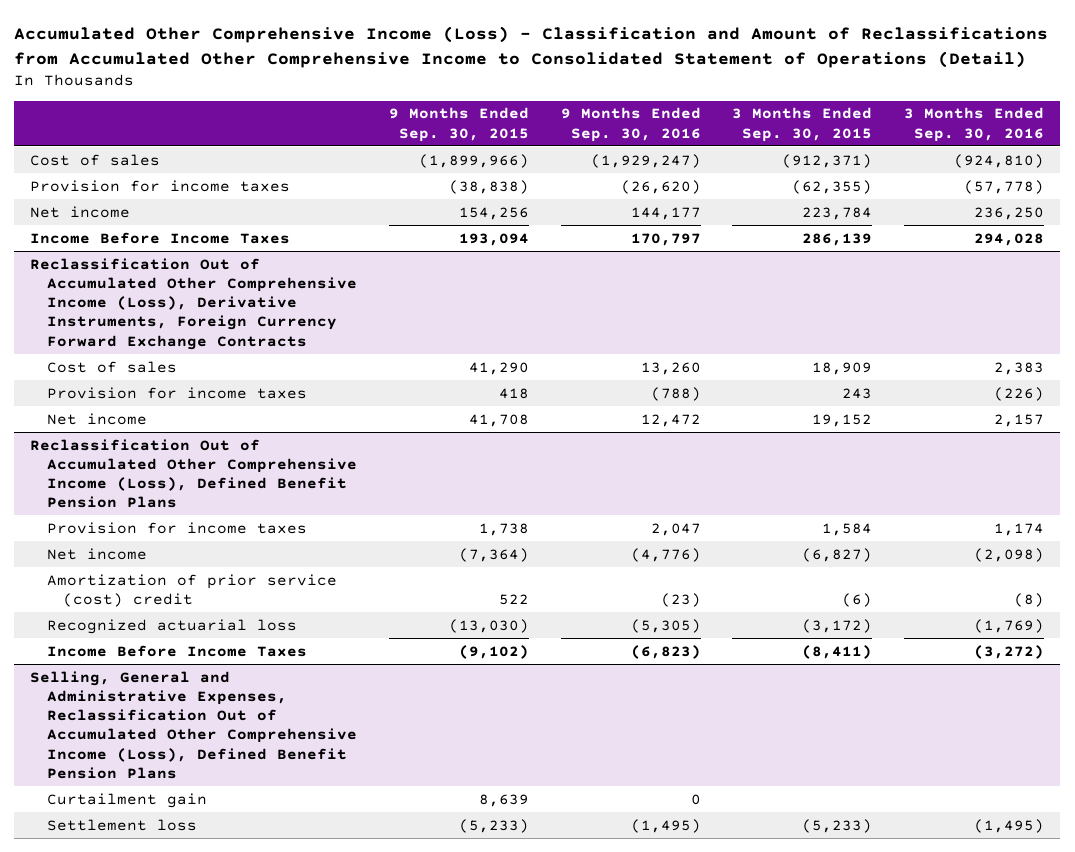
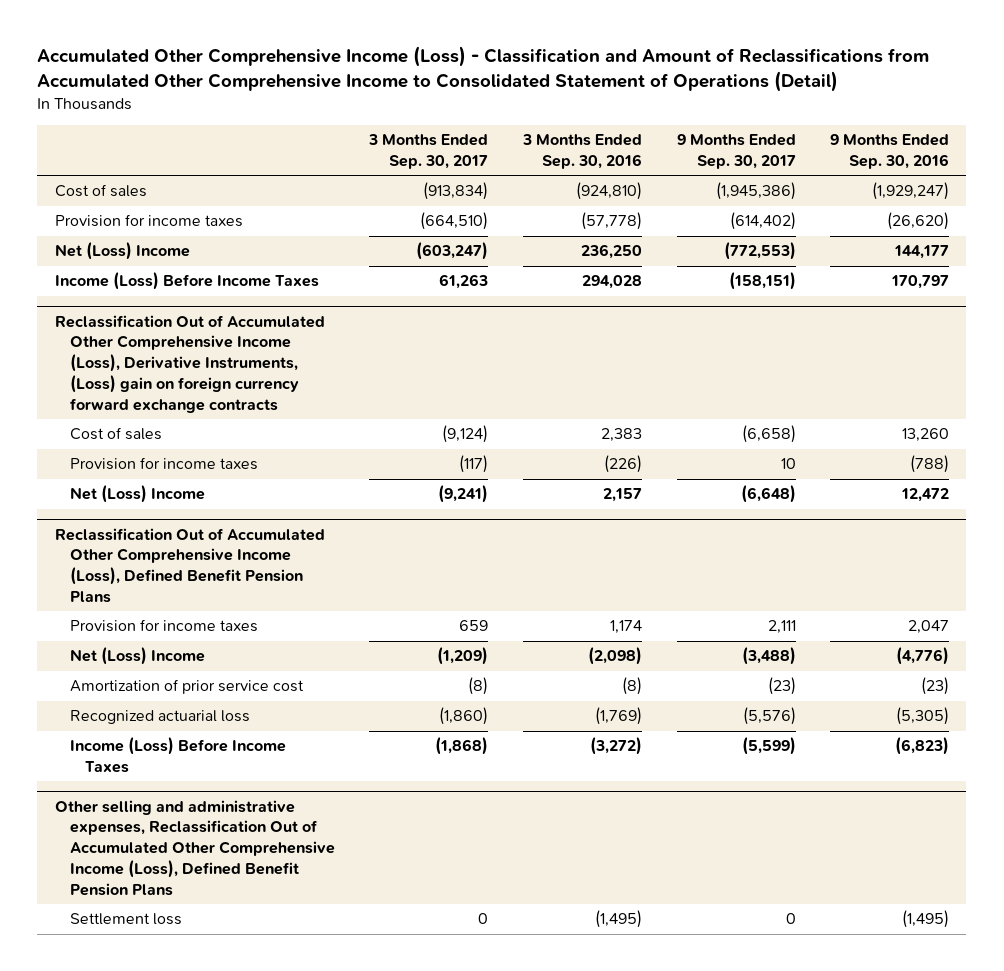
[388,107,529,142] 9 Months Ended Sep. 30, 2015 -> none
[732,107,873,142] 3 Months Ended Sep. 30, 2015 -> none
none -> [368,134,489,169] 3 Months Ended Sep. 30, 2017
none -> [676,134,796,169] 9 Months Ended Sep. 30, 2017
[30,205,131,218] Net income -> [54,242,190,261] Net (Loss) Income
[30,231,291,244] Income Before Income Taxes -> [54,272,319,291] Income (Loss) Before Income Taxes
[30,257,357,350] Reclassification Out of Accumulated Other Comprehensive Income (Loss), Derivative Instruments, Foreign Currency Forward Exchange Contracts -> [54,314,325,413] Reclassification Out of Accumulated Other Comprehensive Income (Loss), Derivative Instruments, (Loss) gain on foreign currency forward exchange contracts
[46,412,147,425] Net income -> [69,485,205,504] Net (Loss) Income
[46,547,147,560] Net income -> [69,647,205,666] Net (Loss) Income
[46,573,337,607] Amortization of prior service (cost) credit -> [69,679,304,695] Amortization of prior service cost
[46,792,207,808] Curtailment gain -> none
[46,644,307,657] Income Before Income Taxes -> [69,737,286,774] Income (Loss) Before Income Taxes
[30,670,357,779] Selling, General and Administrative Expenses, Reclassification Out of Accumulated Other Comprehensive Income (Loss), Defined Benefit Pension Plans -> [54,799,335,896] Other selling and administrative expenses, Reclassification Out of Accumulated Other Comprehensive Income (Loss), Defined Benefit Pension Plans

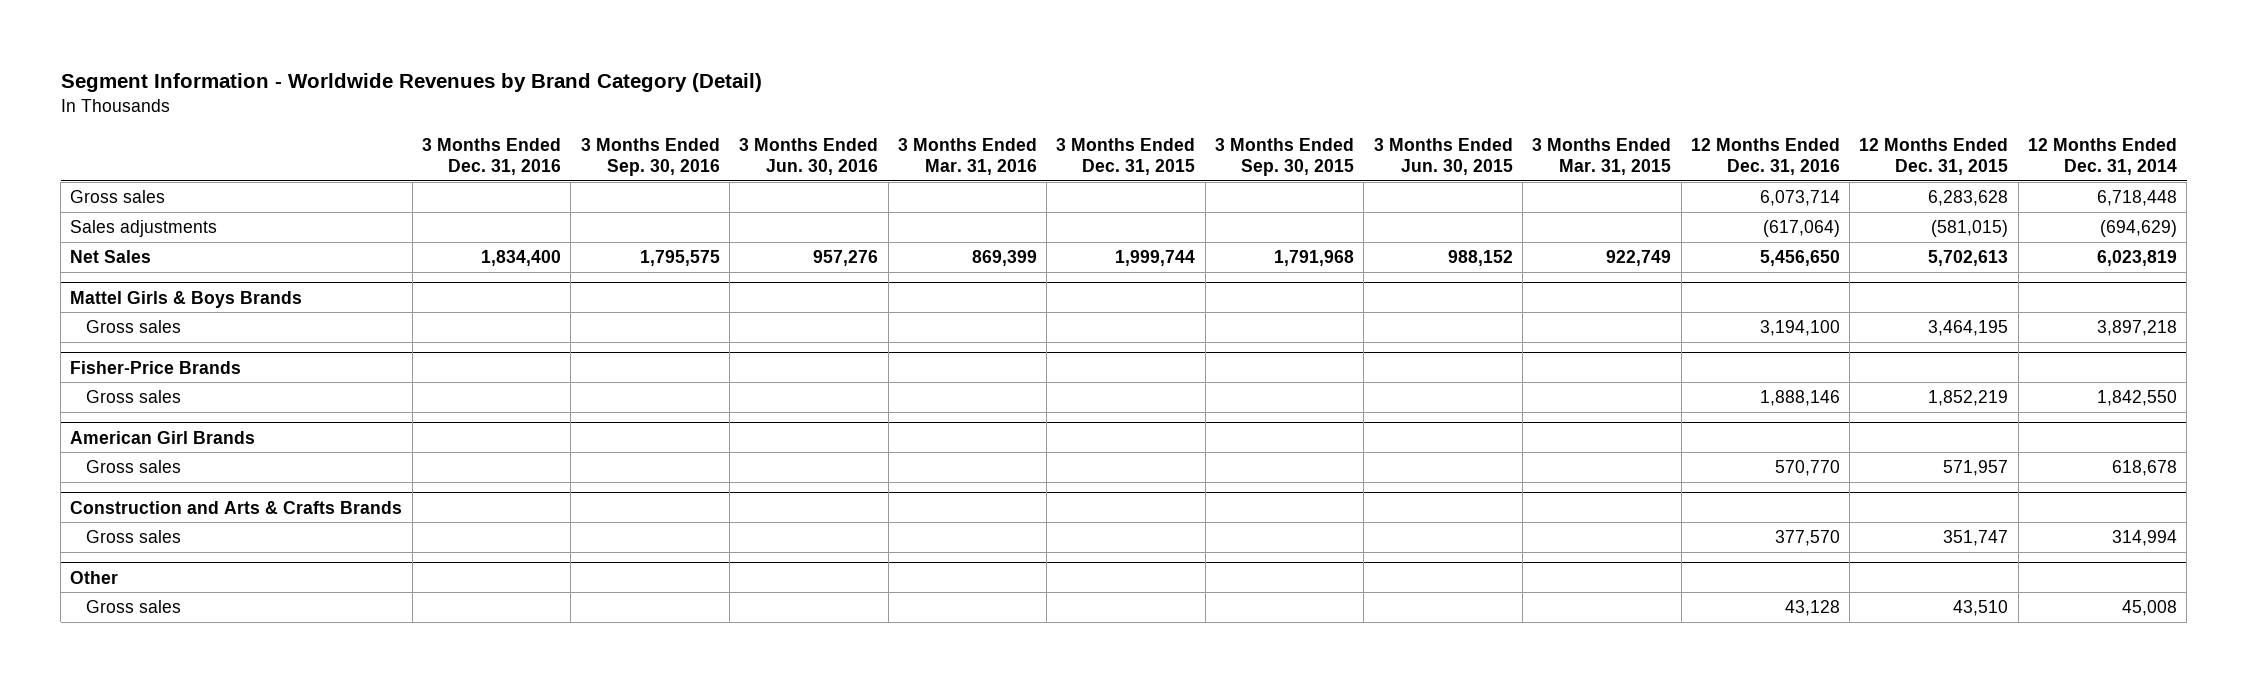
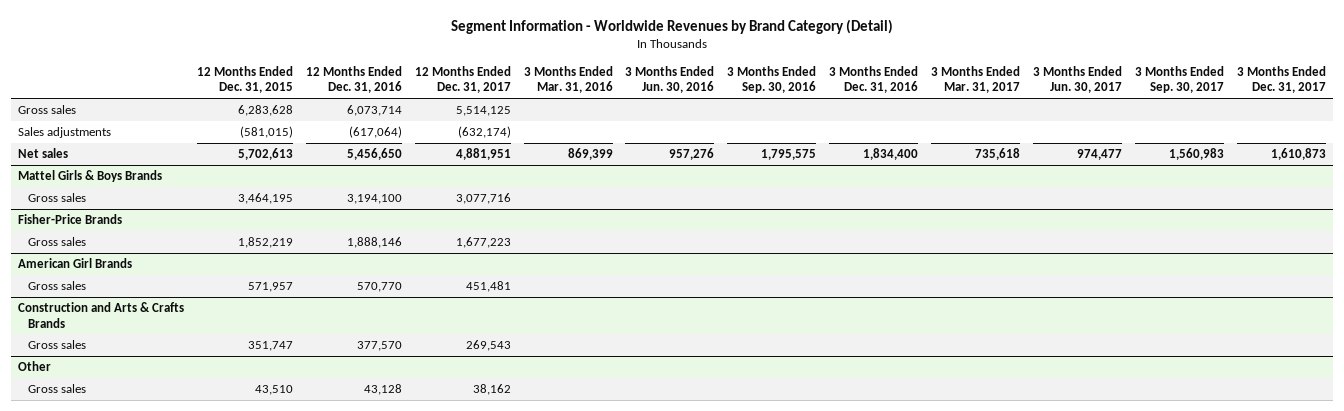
[1056,137,1196,175] 3 Months Ended Dec. 31, 2015 -> none
[1215,137,1355,176] 3 Months Ended Sep. 30, 2015 -> none
[1373,137,1513,175] 3 Months Ended Jun. 30, 2015 -> none
[1532,137,1672,175] 3 Months Ended Mar. 31, 2015 -> none
[2028,137,2178,175] 12 Months Ended Dec. 31, 2014 -> none
none -> [414,65,511,94] 12 Months Ended Dec. 31, 2017
none -> [931,65,1021,94] 3 Months Ended Mar. 31, 2017
none -> [1033,65,1123,94] 3 Months Ended Jun. 30, 2017
none -> [1135,65,1225,94] 3 Months Ended Sep. 30, 2017
none -> [1237,65,1327,94] 3 Months Ended Dec. 31, 2017
[70,249,152,263] Net Sales -> [17,147,68,158] Net sales

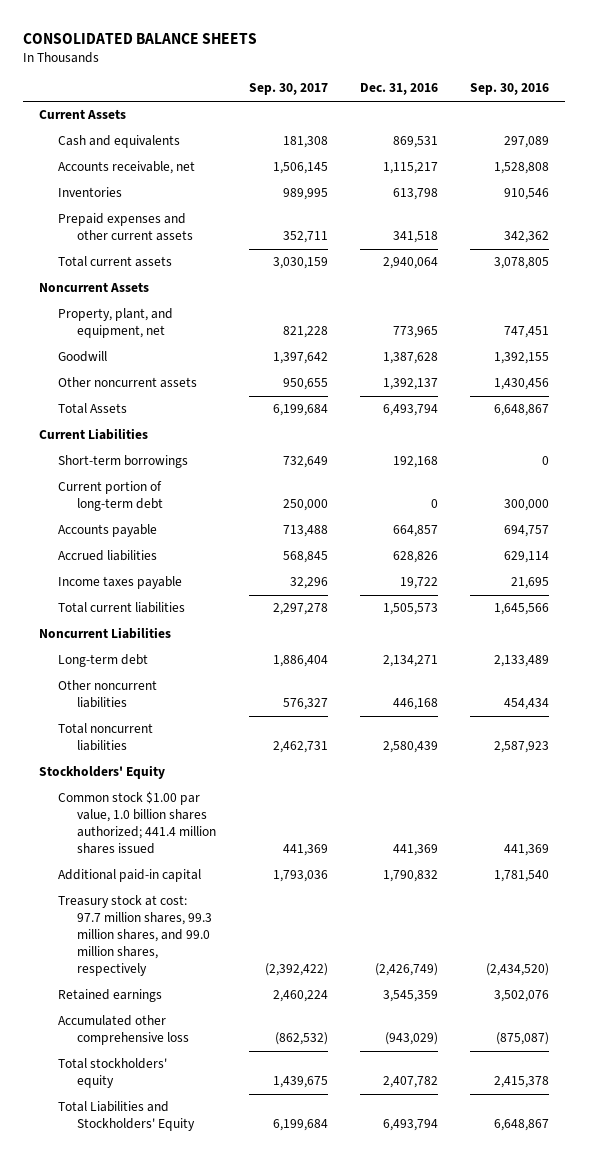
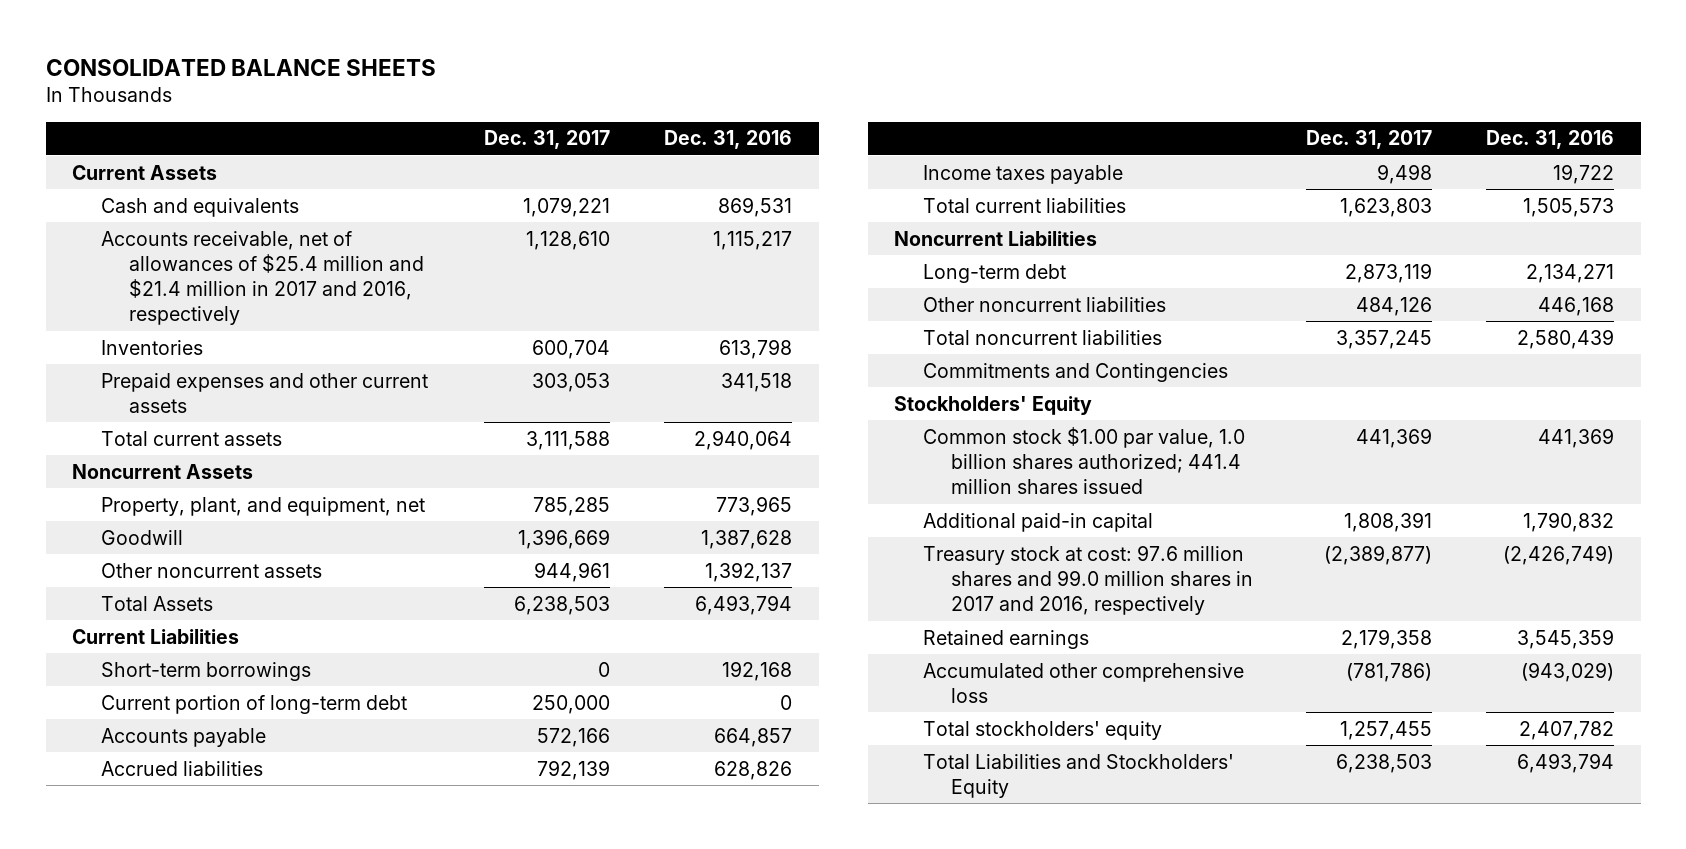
[248,83,328,96] Sep. 30, 2017 -> none
[470,83,550,96] Sep. 30, 2016 -> none
none -> [484,130,611,150] Dec. 31, 2017
[58,161,196,175] Accounts receivable, net -> [100,230,424,326] Accounts receivable, net of allowances of $25.4 million and $21.4 million in 2017 and 2016, respectively
none -> [922,362,1228,382] Commitments and Contingencies
[58,895,213,977] Treasury stock at cost: 97.7 million shares, 99.3 million shares, and 99.0 million shares, respectively -> [922,544,1253,616] Treasury stock at cost: 97.6 million shares and 99.0 million shares in 2017 and 2016, respectively

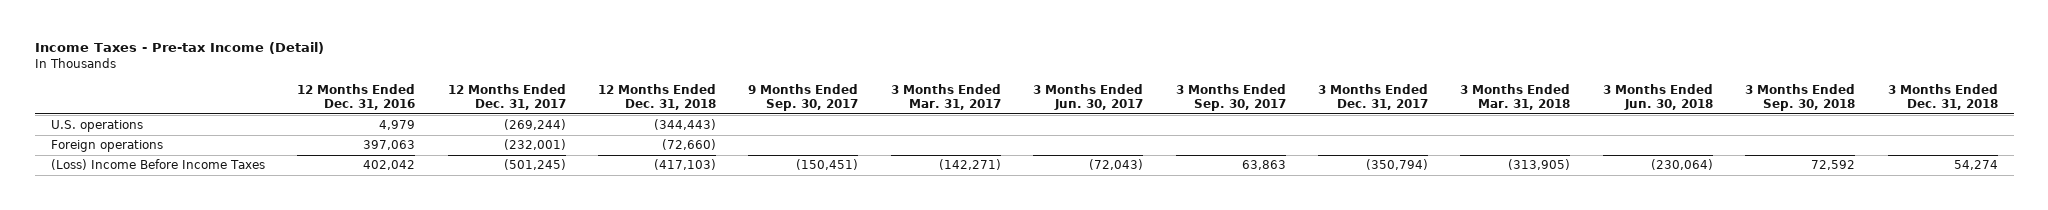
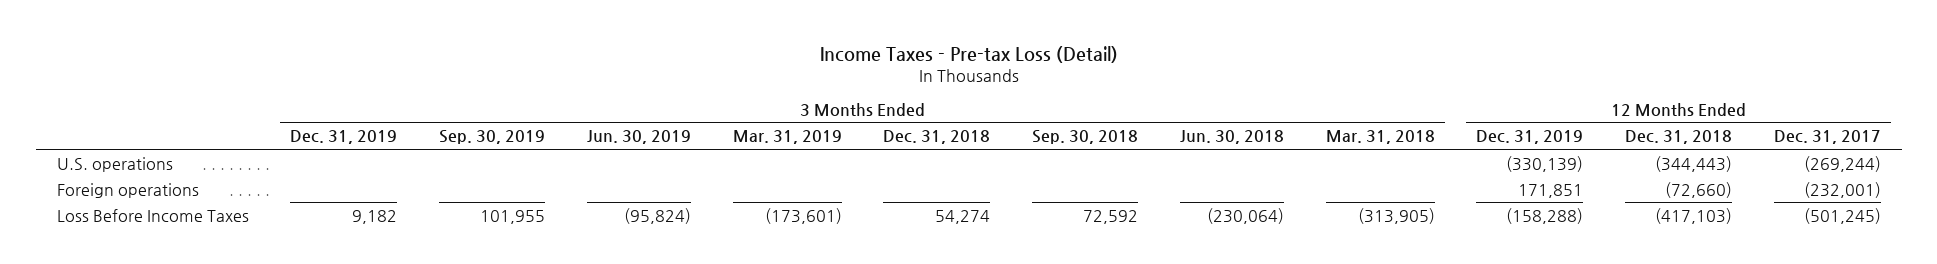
[34,42,324,55] Income Taxes - Pre-tax Income (Detail) -> [819,45,1118,63] Income Taxes - Pre-tax Loss (Detail)
[297,83,416,110] 12 Months Ended Dec. 31, 2016 -> none
[748,83,859,111] 9 Months Ended Sep. 30, 2017 -> none
[890,83,1001,110] 3 Months Ended Mar. 31, 2017 -> none
[1033,83,1144,110] 3 Months Ended Jun. 30, 2017 -> none
[1175,83,1286,111] 3 Months Ended Sep. 30, 2017 -> none
[1317,83,1428,110] 3 Months Ended Dec. 31, 2017 -> none
none -> [290,130,398,145] Dec. 31, 2019
none -> [439,130,546,145] Sep. 30, 2019
none -> [586,130,691,145] Jun. 30, 2019
none -> [732,130,842,145] Mar. 31, 2019
none -> [1476,130,1584,145] Dec. 31, 2019
[50,159,265,171] (Loss) Income Before Income Taxes -> [56,208,249,222] Loss Before Income Taxes

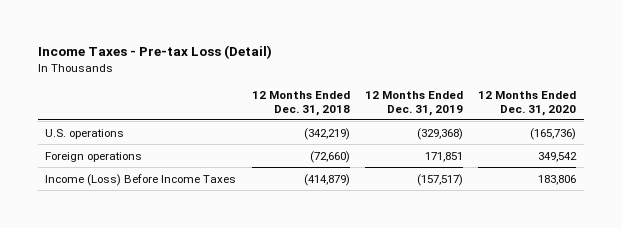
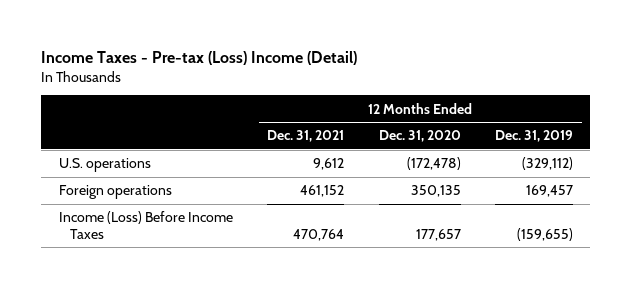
[37,44,272,59] Income Taxes - Pre-tax Loss (Detail) -> [41,50,358,65] Income Taxes - Pre-tax (Loss) Income (Detail)
[251,90,350,116] 12 Months Ended Dec. 31, 2018 -> none
none -> [267,130,345,143] Dec. 31, 2021
[416,127,463,140] (329,368) -> [522,157,574,171] (329,112)
[530,127,577,140] (165,736) -> [406,157,461,171] (172,478)
[424,151,463,162] 171,851 -> [526,185,574,198] 169,457
[538,151,578,162] 349,542 -> [410,185,461,198] 350,135
[416,173,463,186] (157,517) -> [517,227,574,241] (159,655)
[538,174,577,185] 183,806 -> [415,228,461,241] 177,657

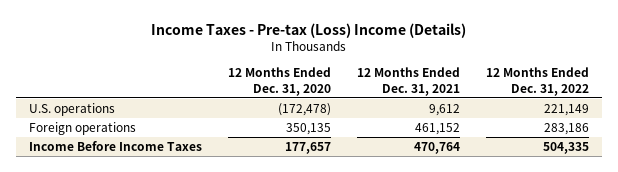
[41,50,358,65] Income Taxes - Pre-tax (Loss) Income (Detail) -> [150,22,466,38] Income Taxes - Pre-tax (Loss) Income (Details)
[495,130,574,143] Dec. 31, 2019 -> none
none -> [485,67,589,96] 12 Months Ended Dec. 31, 2022
[58,211,233,239] Income (Loss) Before Income Taxes -> [28,140,202,151] Income Before Income Taxes

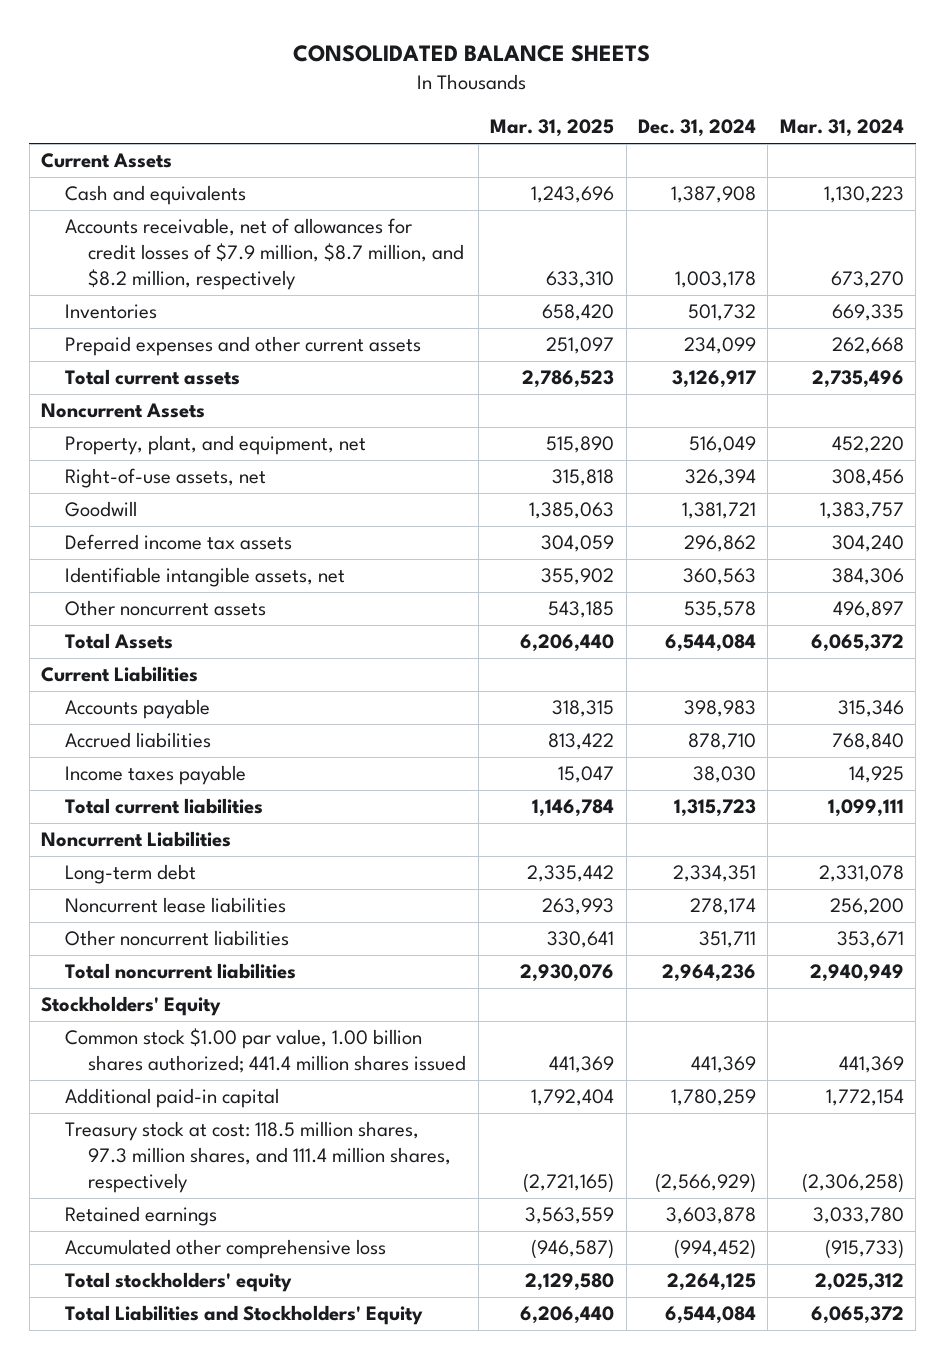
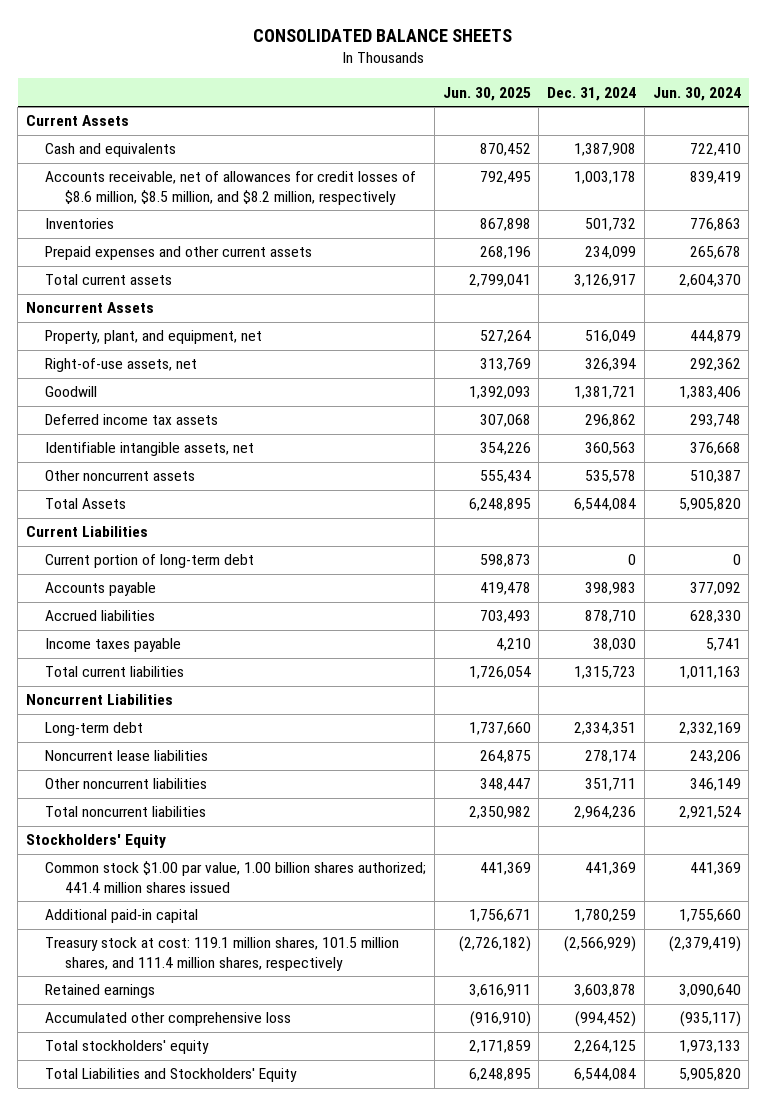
[490,119,615,138] Mar. 31, 2025 -> none
[779,119,904,138] Mar. 31, 2024 -> none
none -> [442,86,531,101] Jun. 30, 2025
none -> [652,86,741,101] Jun. 30, 2024
[64,218,465,291] Accounts receivable, net of allowances for credit losses of $7.9 million, $8.7 million, and $8.2 million, respectively -> [45,171,417,205] Accounts receivable, net of allowances for credit losses of $8.6 million, $8.5 million, and $8.2 million, respectively
none -> [45,554,255,569] Current portion of long-term debt
[64,1121,452,1194] Treasury stock at cost: 118.5 million shares, 97.3 million shares, and 111.4 million shares, respectively -> [45,937,400,971] Treasury stock at cost: 119.1 million shares, 101.5 million shares, and 111.4 million shares, respectively

